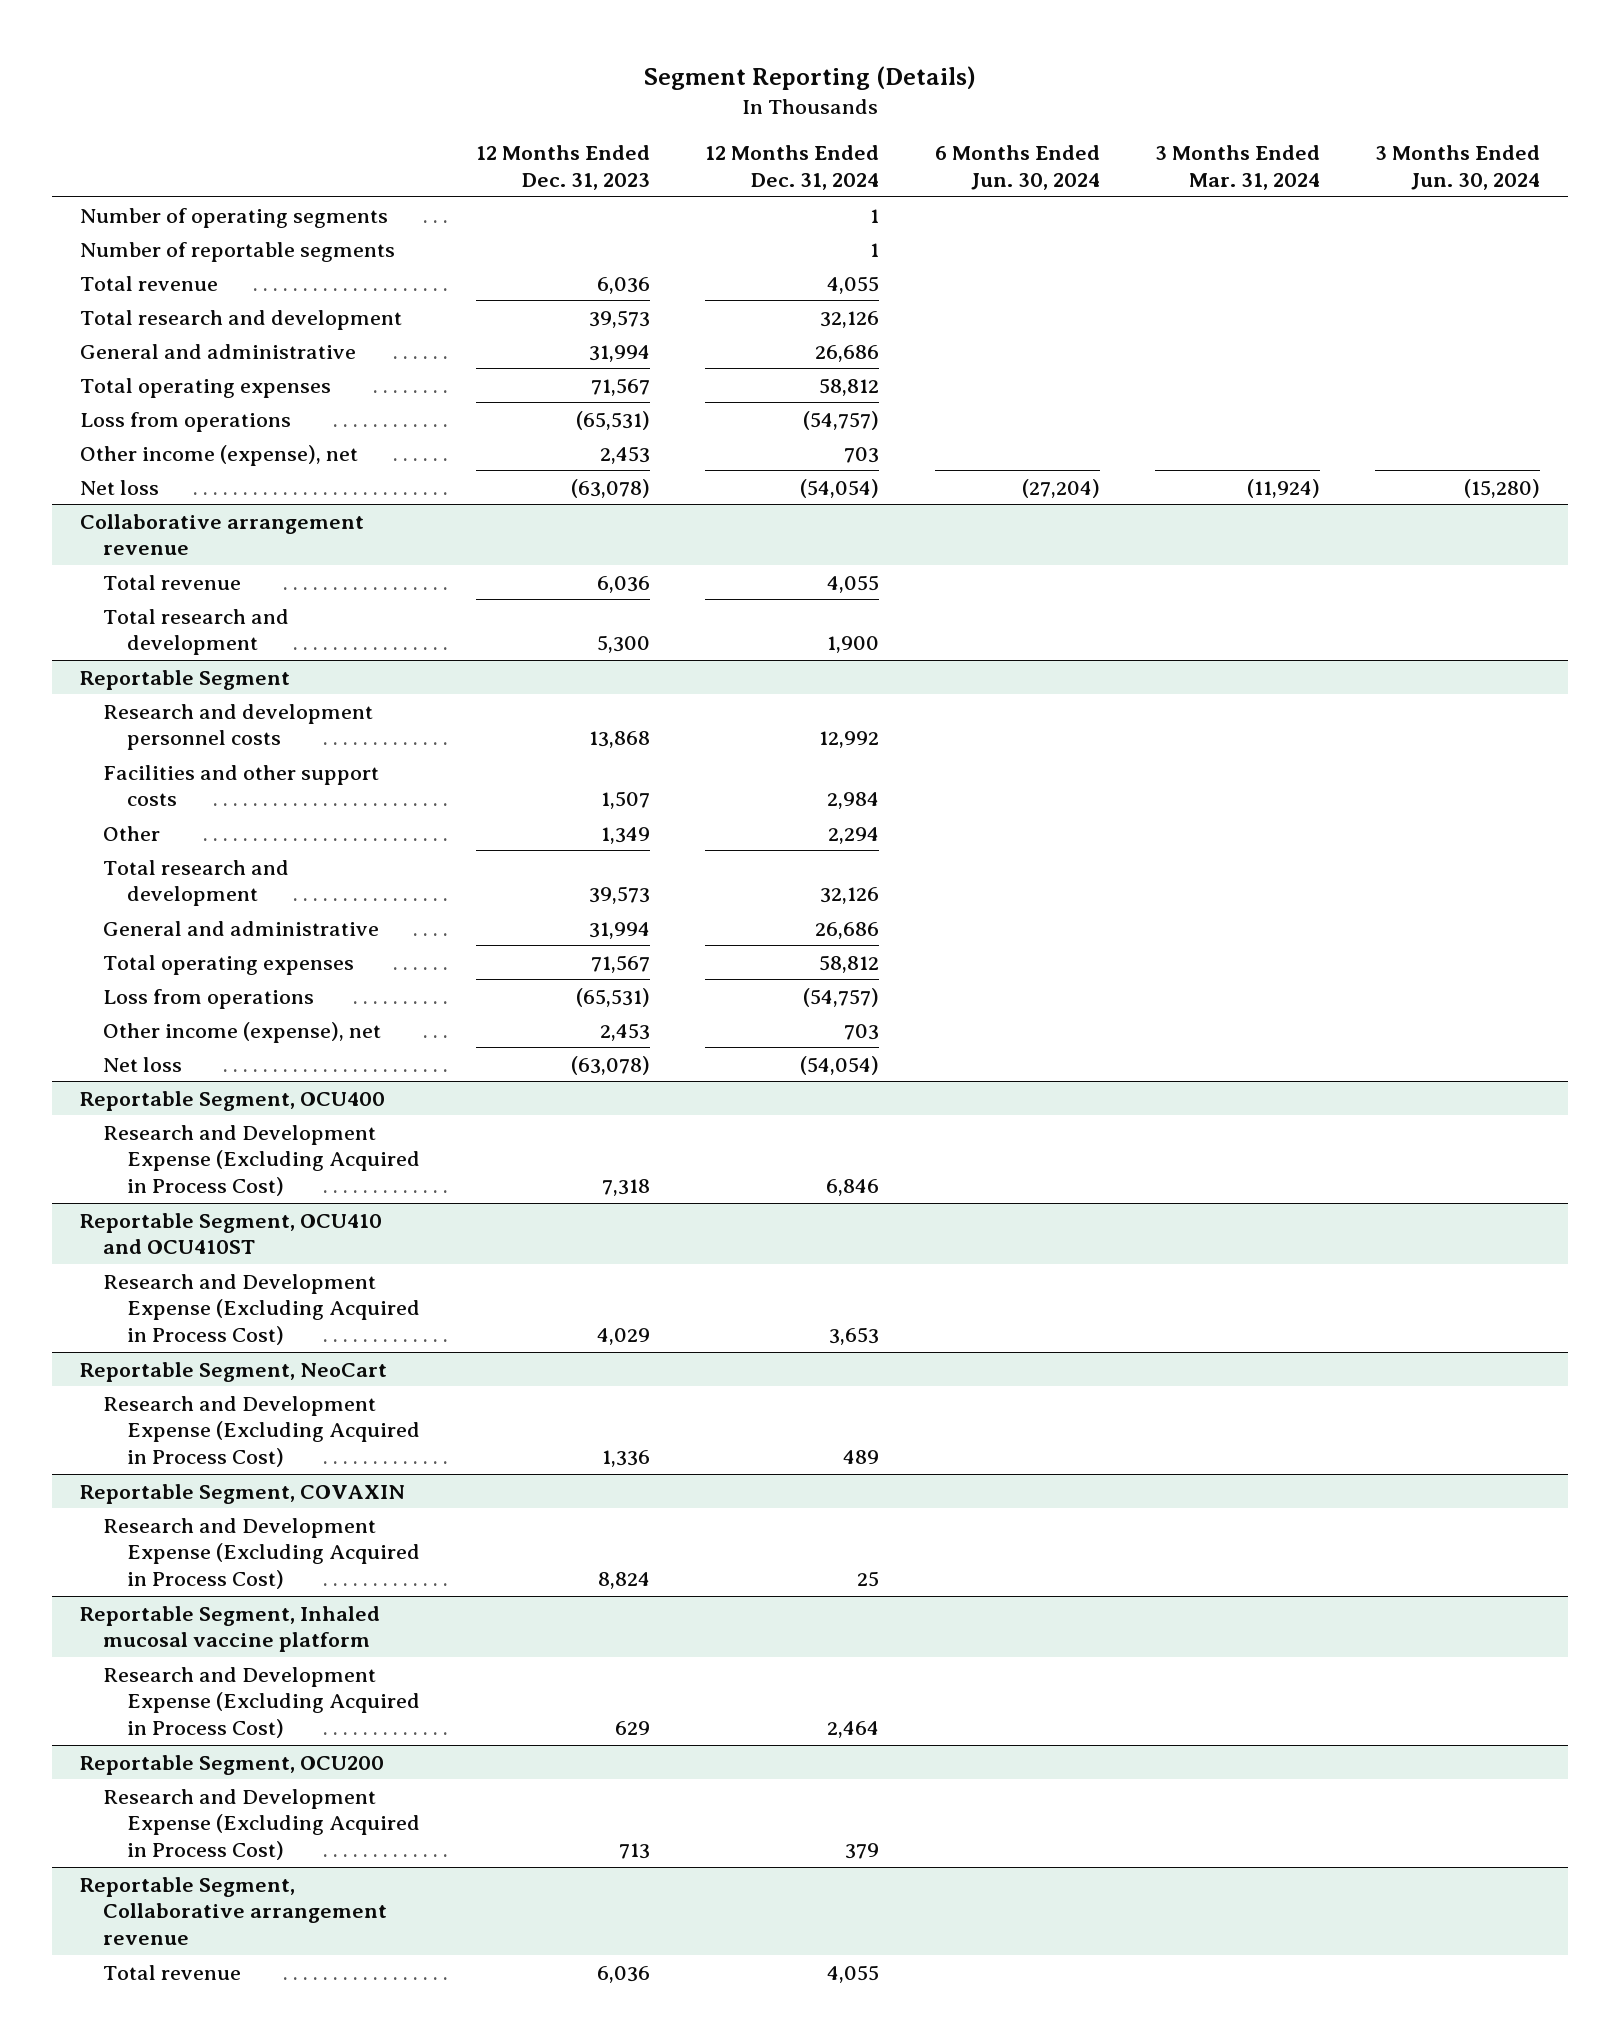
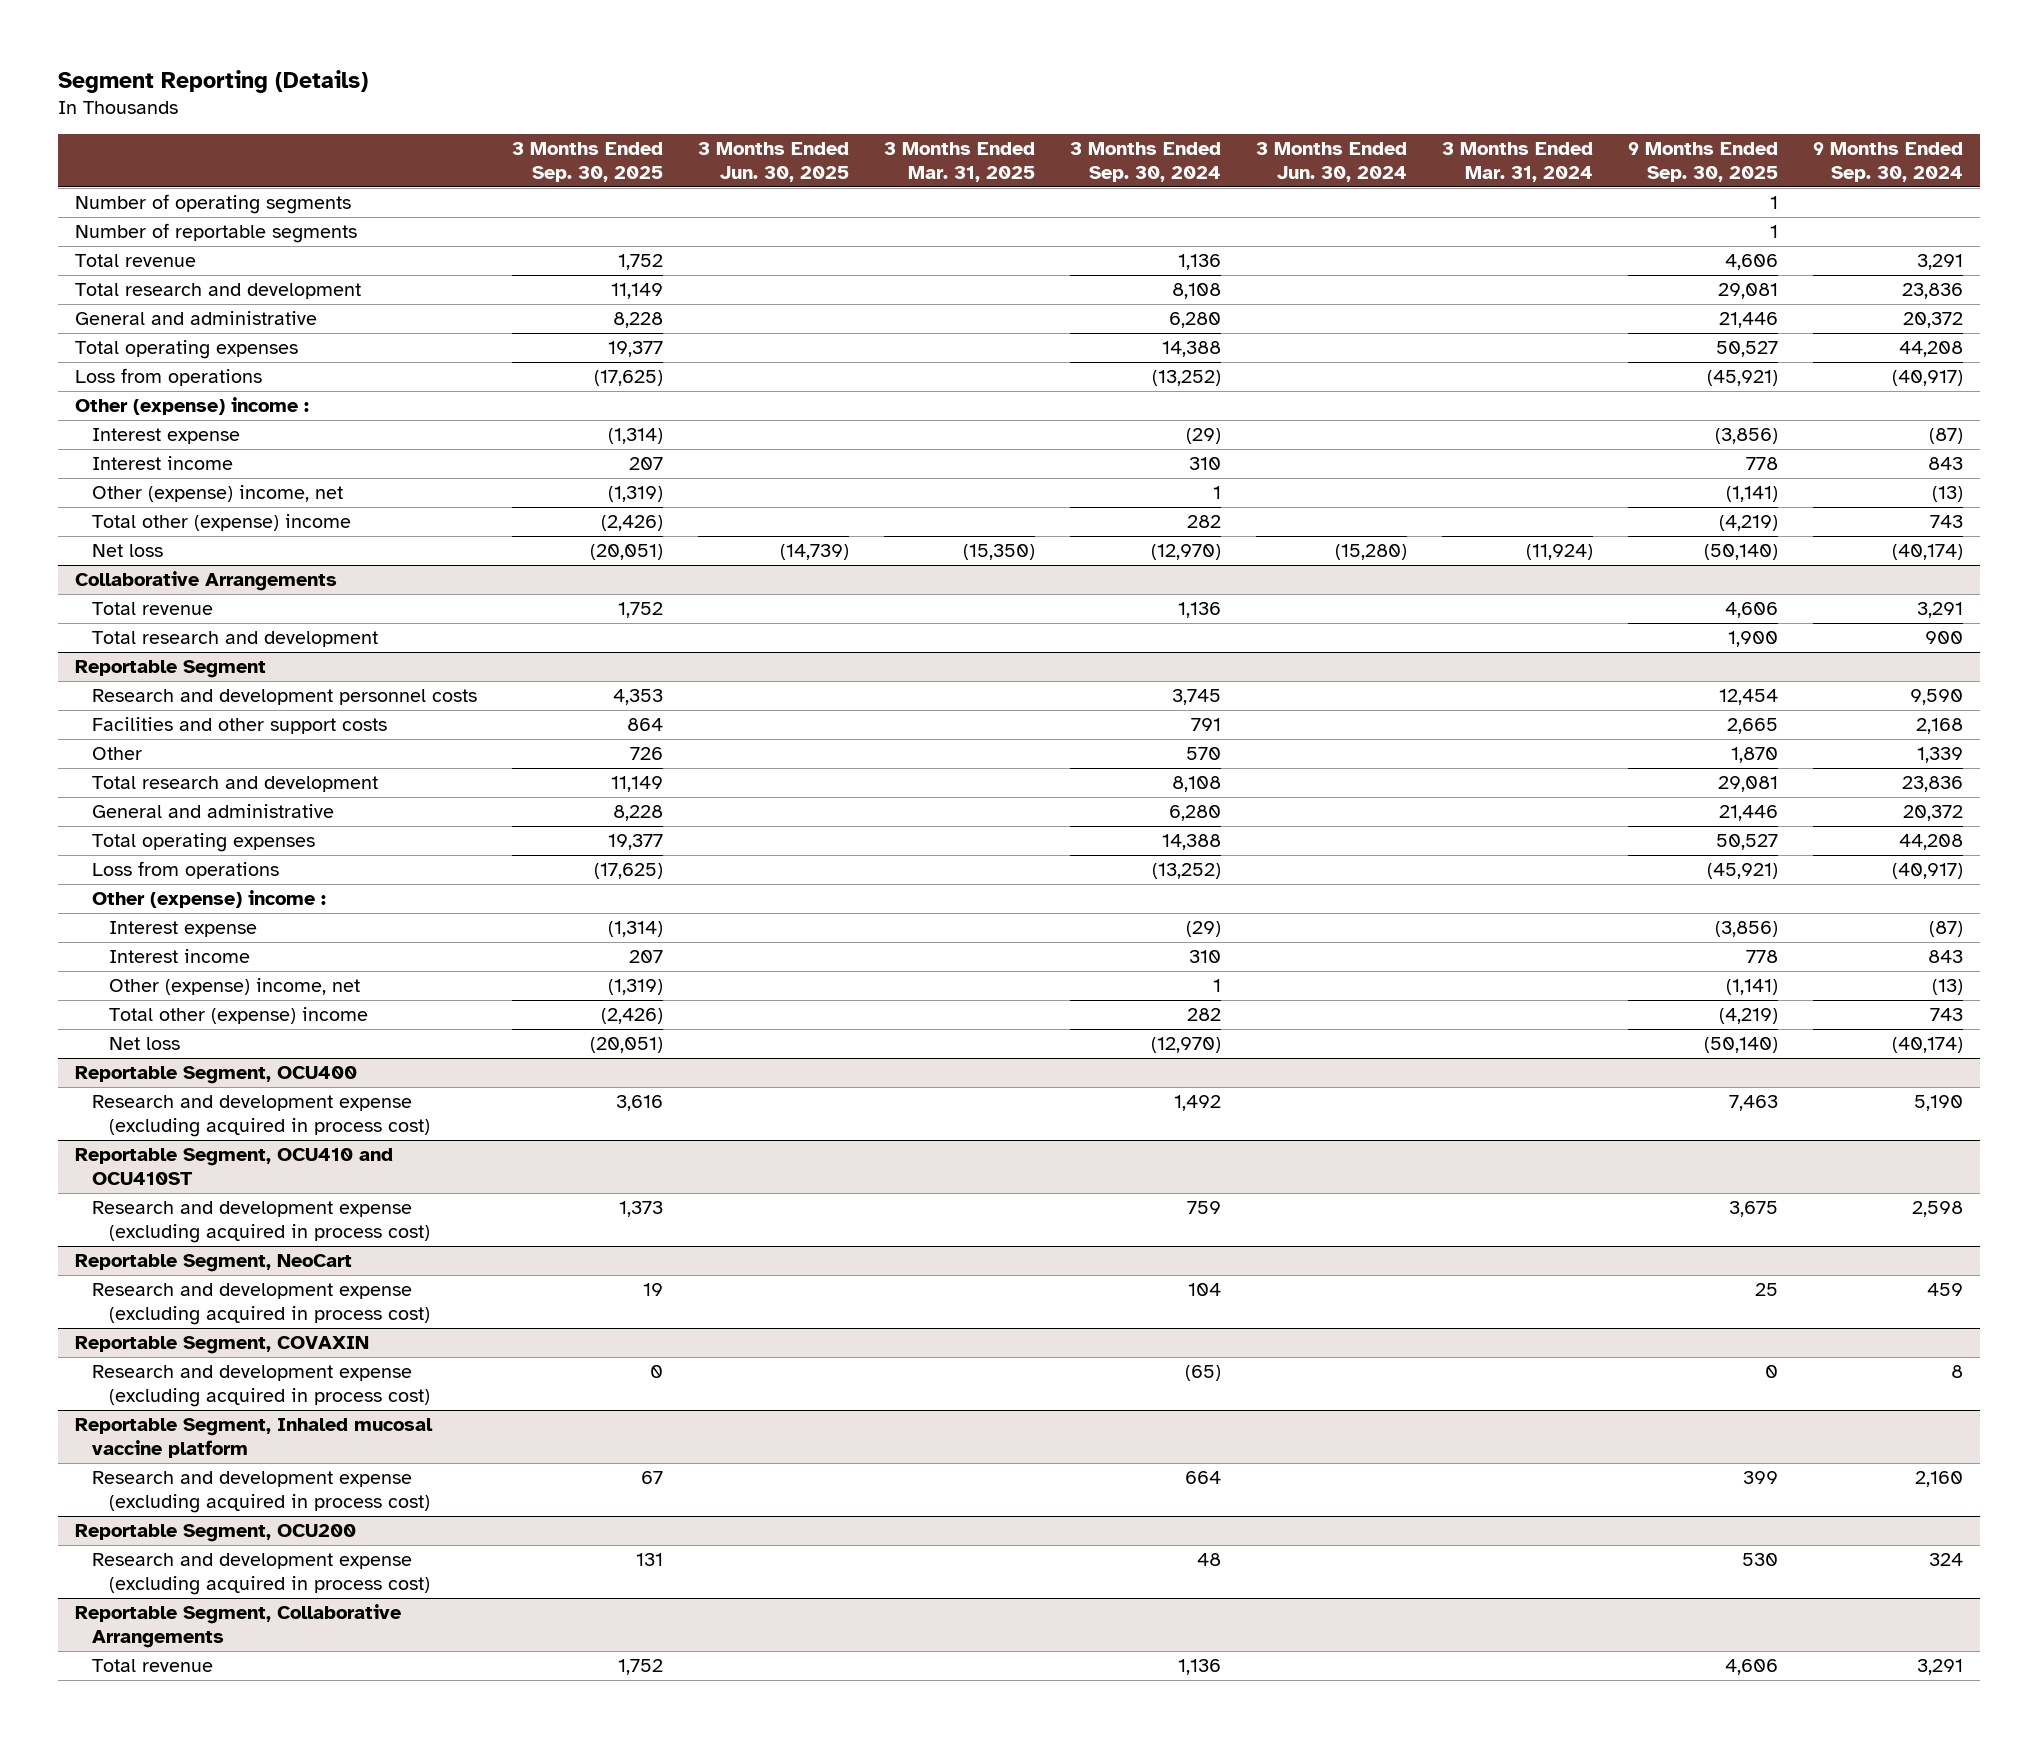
[475,145,650,191] 12 Months Ended Dec. 31, 2023 -> none
[705,145,880,191] 12 Months Ended Dec. 31, 2024 -> none
[934,145,1100,191] 6 Months Ended Jun. 30, 2024 -> none
none -> [511,142,663,182] 3 Months Ended Sep. 30, 2025
none -> [697,142,849,182] 3 Months Ended Jun. 30, 2025
none -> [883,142,1035,182] 3 Months Ended Mar. 31, 2025
none -> [1069,142,1221,182] 3 Months Ended Sep. 30, 2024
none -> [1627,142,1778,182] 9 Months Ended Sep. 30, 2025
none -> [1812,142,1963,182] 9 Months Ended Sep. 30, 2024
none -> [75,397,310,416] Other (expense) income :
none -> [91,428,240,445] Interest expense
none -> [91,456,233,471] Interest income
none -> [91,485,343,503] Other (expense) income, net
[79,444,358,466] Other income (expense), net -> [91,514,351,532] Total other (expense) income
[79,513,364,556] Collaborative arrangement revenue -> [75,571,338,592] Collaborative Arrangements
none -> [91,890,326,909] Other (expense) income :
none -> [108,921,257,938] Interest expense
none -> [108,949,250,964] Interest income
none -> [108,978,360,996] Other (expense) income, net
[103,1021,382,1043] Other income (expense), net -> [108,1007,368,1025] Total other (expense) income
[103,1124,421,1197] Research and Development Expense (Excluding Acquired in Process Cost) -> [91,1095,430,1137] Research and development expense (excluding acquired in process cost)
[103,1273,421,1346] Research and Development Expense (Excluding Acquired in Process Cost) -> [91,1201,430,1243] Research and development expense (excluding acquired in process cost)
[103,1395,421,1468] Research and Development Expense (Excluding Acquired in Process Cost) -> [91,1283,430,1325] Research and development expense (excluding acquired in process cost)
[103,1517,421,1590] Research and Development Expense (Excluding Acquired in Process Cost) -> [91,1365,430,1407] Research and development expense (excluding acquired in process cost)
[103,1666,421,1739] Research and Development Expense (Excluding Acquired in Process Cost) -> [91,1471,430,1513] Research and development expense (excluding acquired in process cost)
[103,1788,421,1861] Research and Development Expense (Excluding Acquired in Process Cost) -> [91,1553,430,1595] Research and development expense (excluding acquired in process cost)
[79,1876,388,1946] Reportable Segment, Collaborative arrangement revenue -> [75,1604,402,1648] Reportable Segment, Collaborative Arrangements

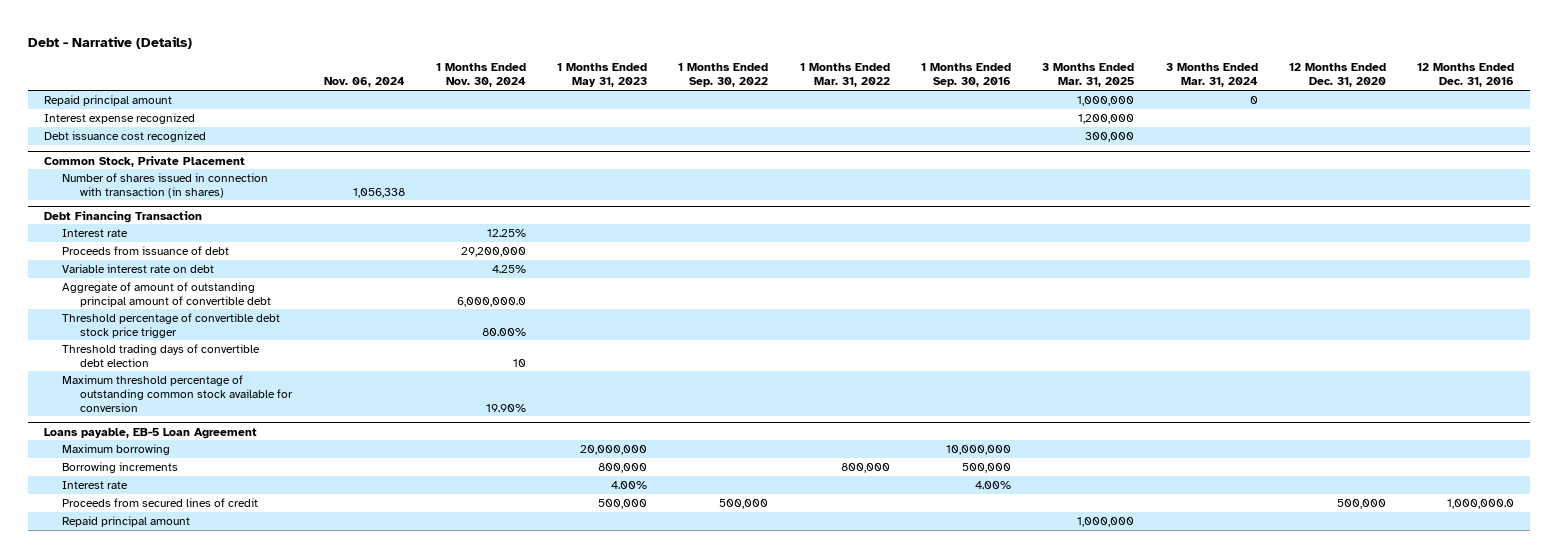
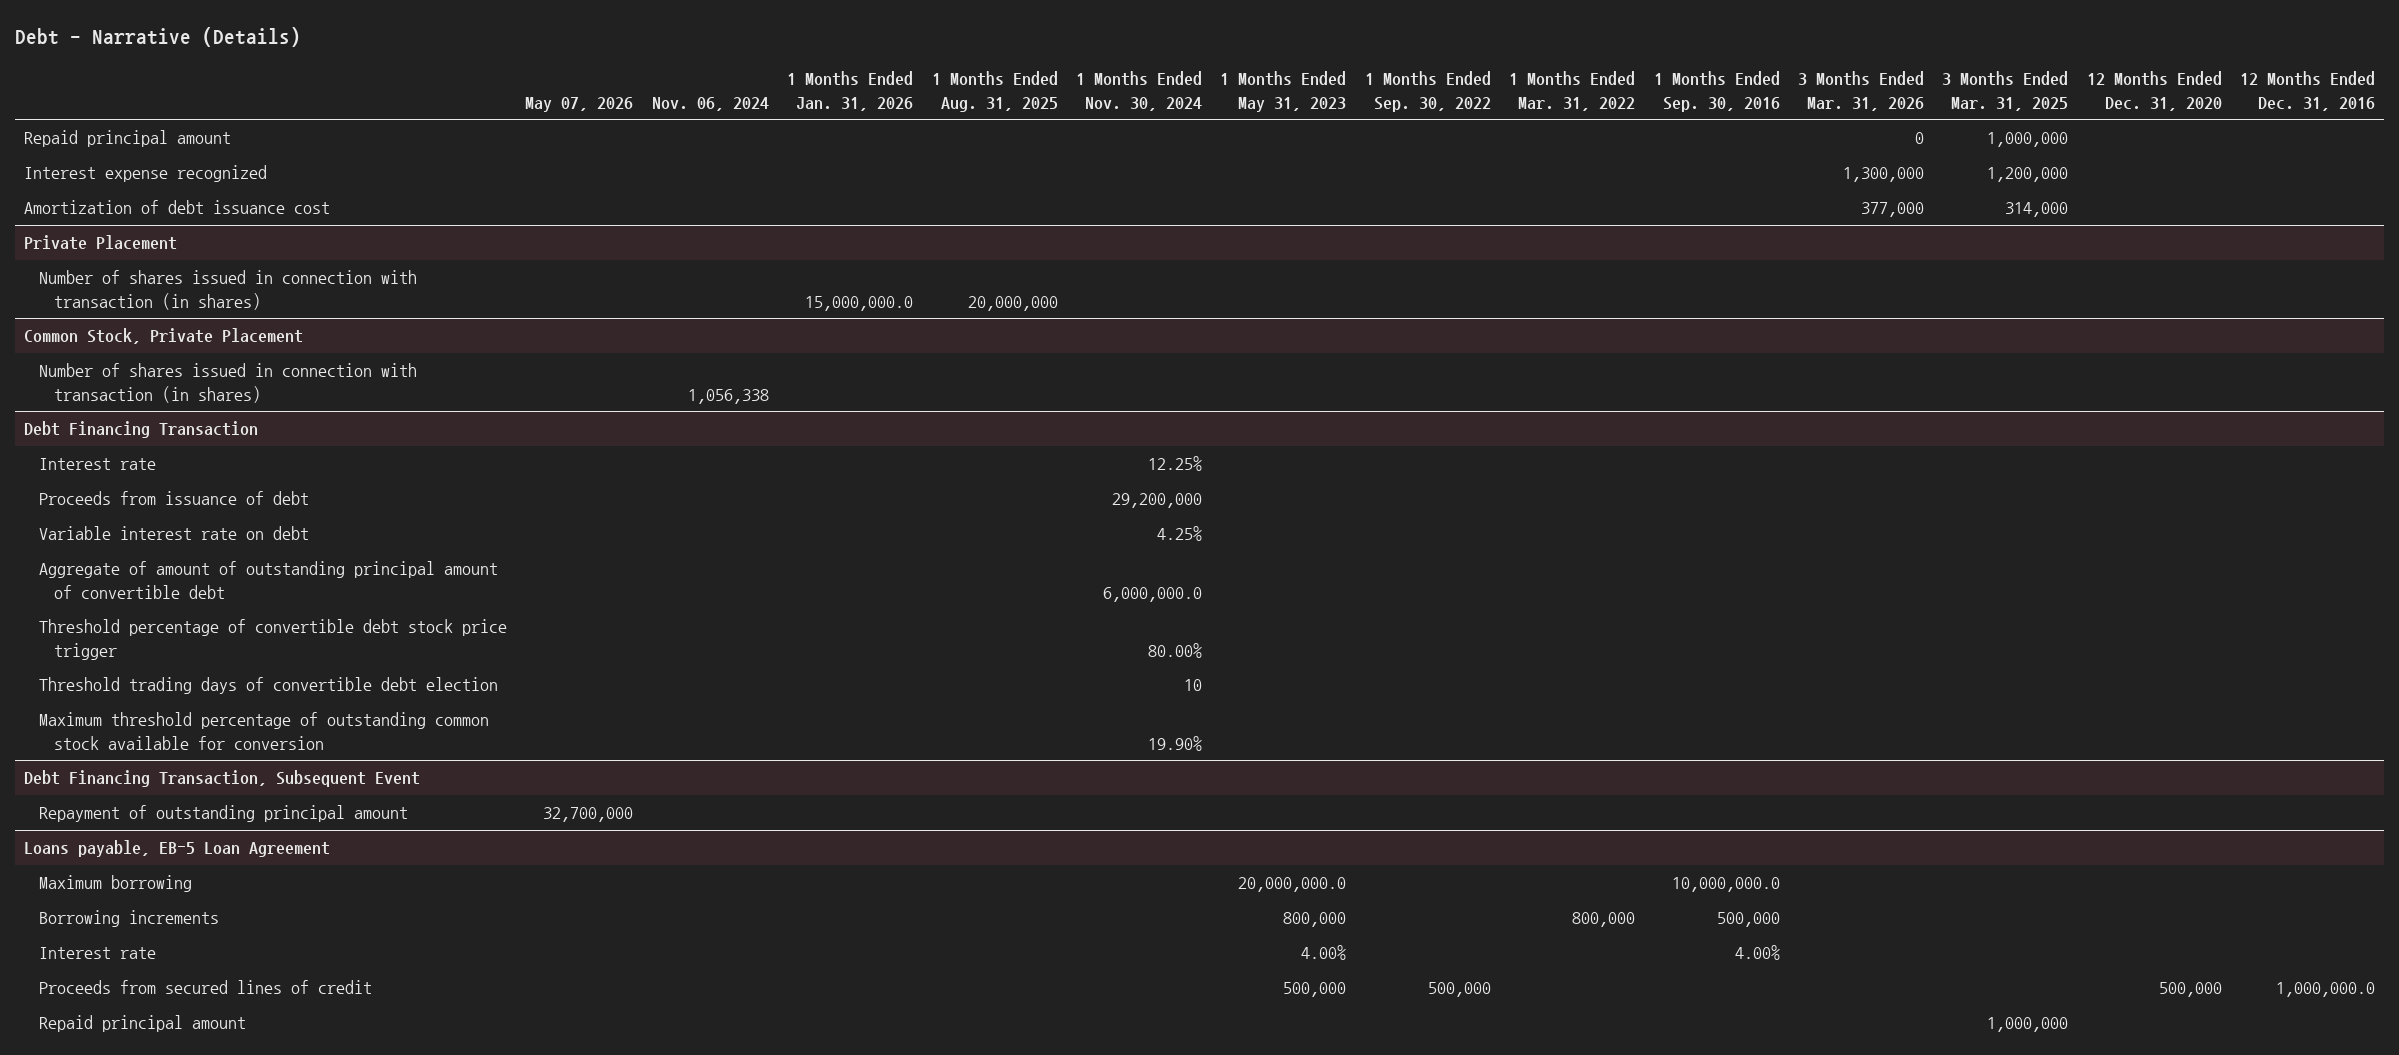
[1165,63,1258,88] 3 Months Ended Mar. 31, 2024 -> none
none -> [525,96,634,112] May 07, 2026
none -> [787,71,914,111] 1 Months Ended Jan. 31, 2026
none -> [931,71,1058,112] 1 Months Ended Aug. 31, 2025
none -> [1798,71,1925,111] 3 Months Ended Mar. 31, 2026
[44,130,207,142] Debt issuance cost recognized -> [23,200,330,215] Amortization of debt issuance cost
[1085,131,1135,142] 300,000 -> [2005,202,2069,218] 314,000
none -> [23,235,177,251] Private Placement
none -> [38,270,417,310] Number of shares issued in connection with transaction (in shares)
none -> [23,770,420,788] Debt Financing Transaction, Subsequent Event
none -> [38,805,408,823] Repayment of outstanding principal amount
[580,444,648,455] 20,000,000 -> [1238,877,1347,893] 20,000,000.0
[946,444,1012,455] 10,000,000 -> [1671,877,1780,893] 10,000,000.0

